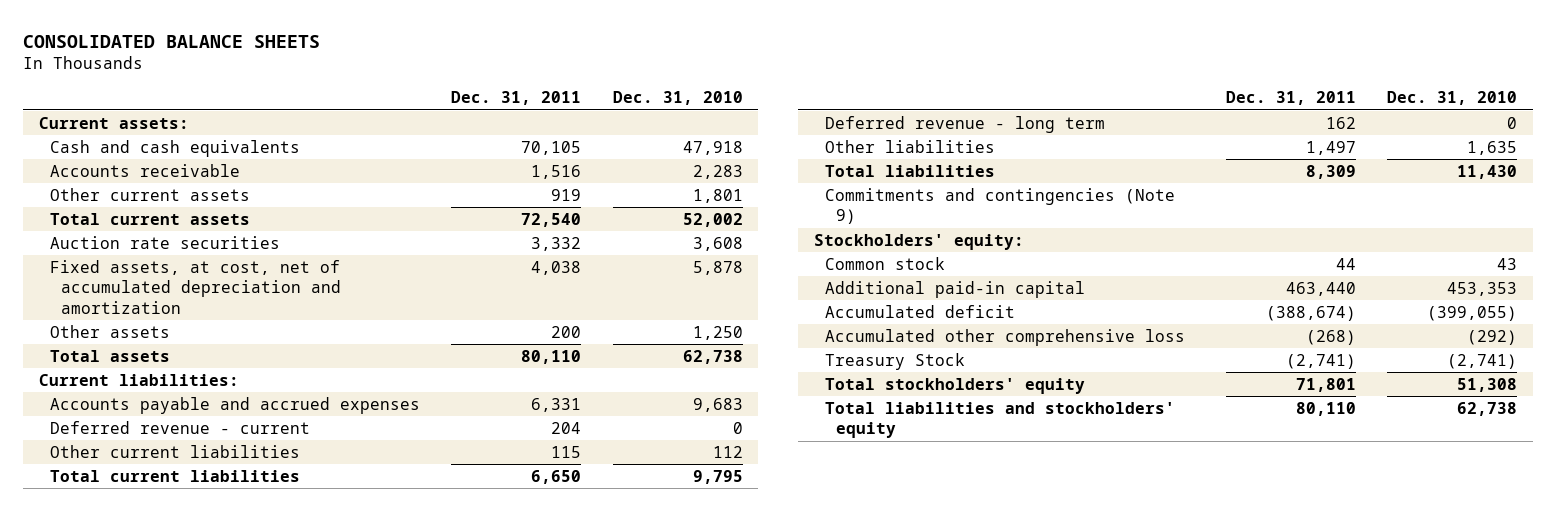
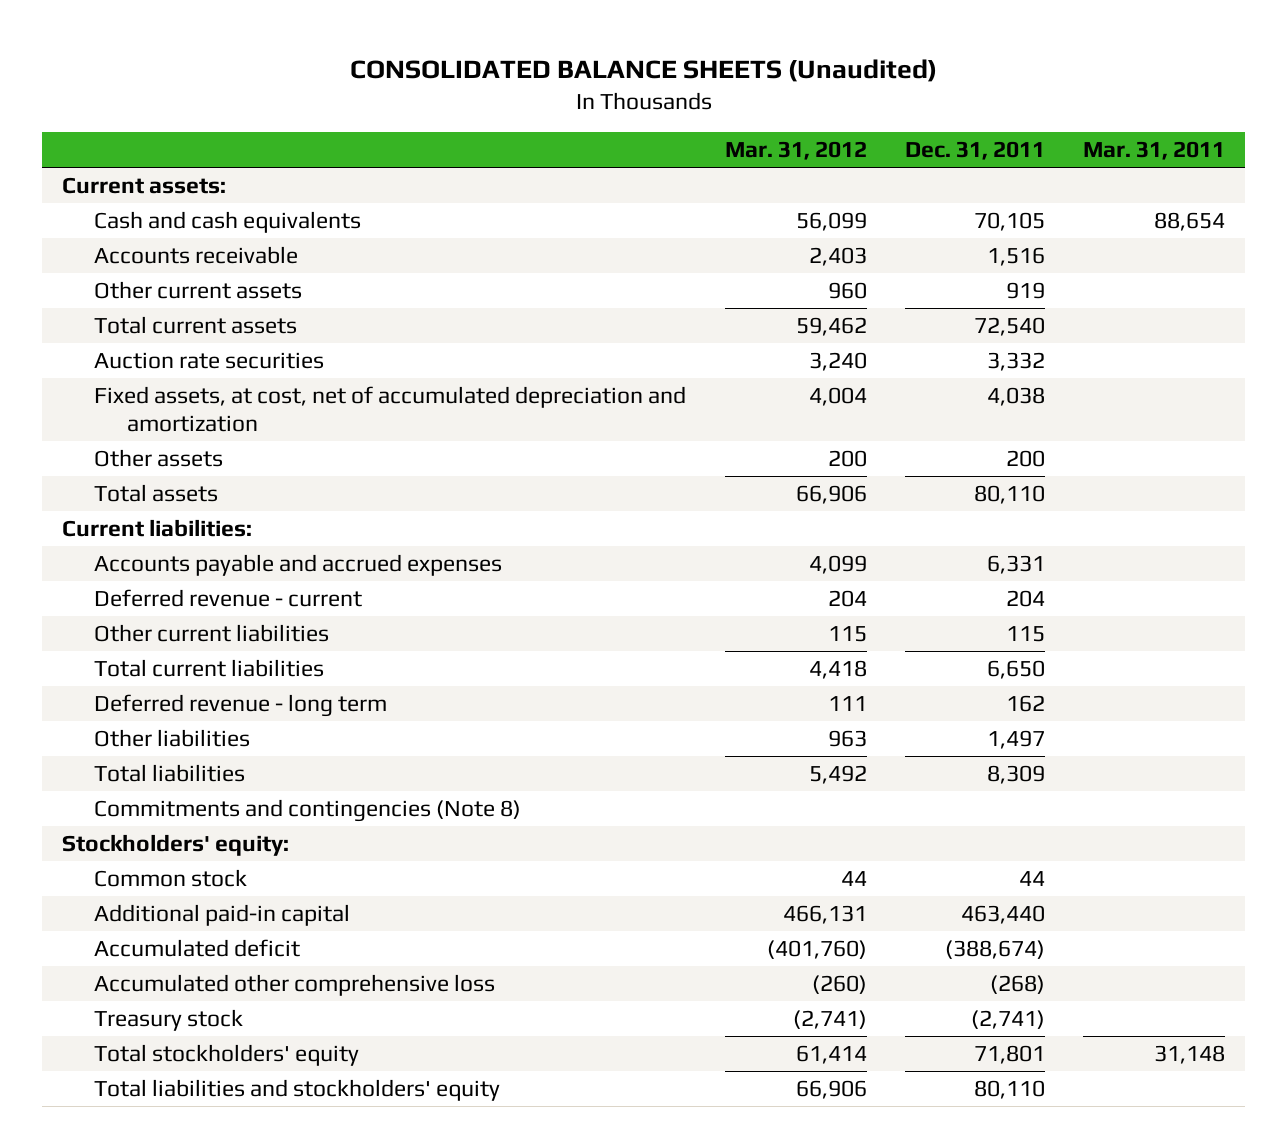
[23,34,321,48] CONSOLIDATED BALANCE SHEETS -> [349,59,937,83] CONSOLIDATED BALANCE SHEETS (Unaudited)
[612,91,743,106] Dec. 31, 2010 -> none
none -> [724,141,867,161] Mar. 31, 2012
none -> [1083,141,1226,161] Mar. 31, 2011
[824,187,1175,225] Commitments and contingencies (Note 9) -> [94,799,522,823] Commitments and contingencies (Note 8)
[824,352,965,370] Treasury Stock -> [94,1009,244,1032] Treasury stock

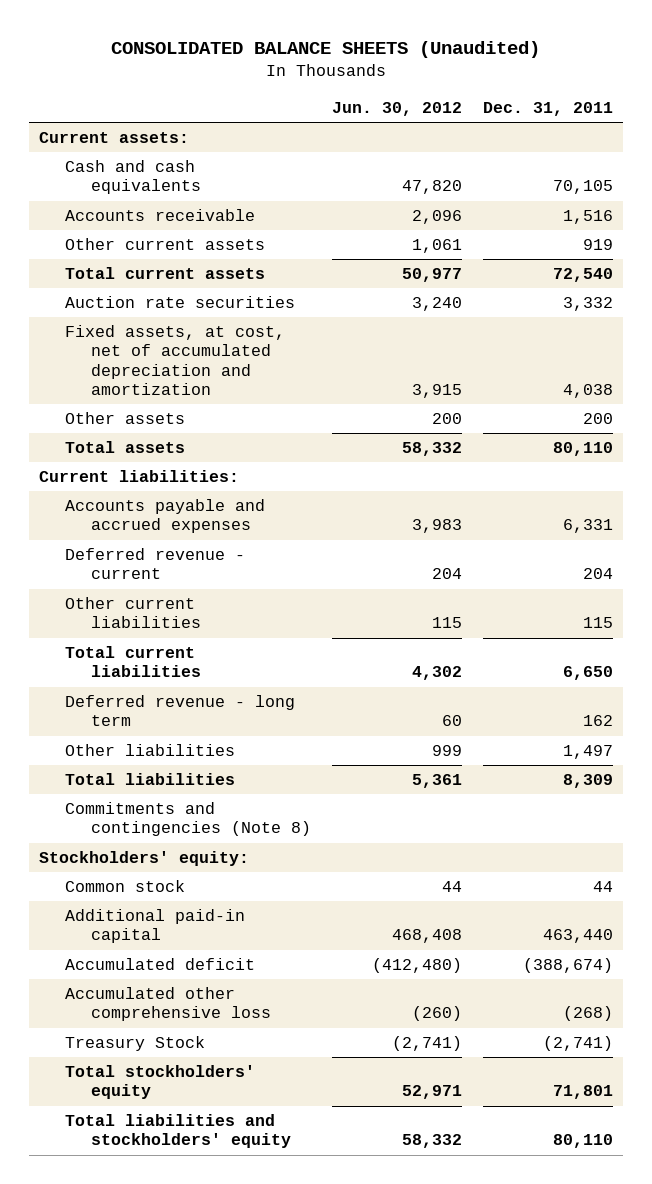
[724,141,867,161] Mar. 31, 2012 -> none
[1083,141,1226,161] Mar. 31, 2011 -> none
none -> [331,101,462,116] Jun. 30, 2012
[94,1009,244,1032] Treasury stock -> [65,1036,206,1052] Treasury Stock

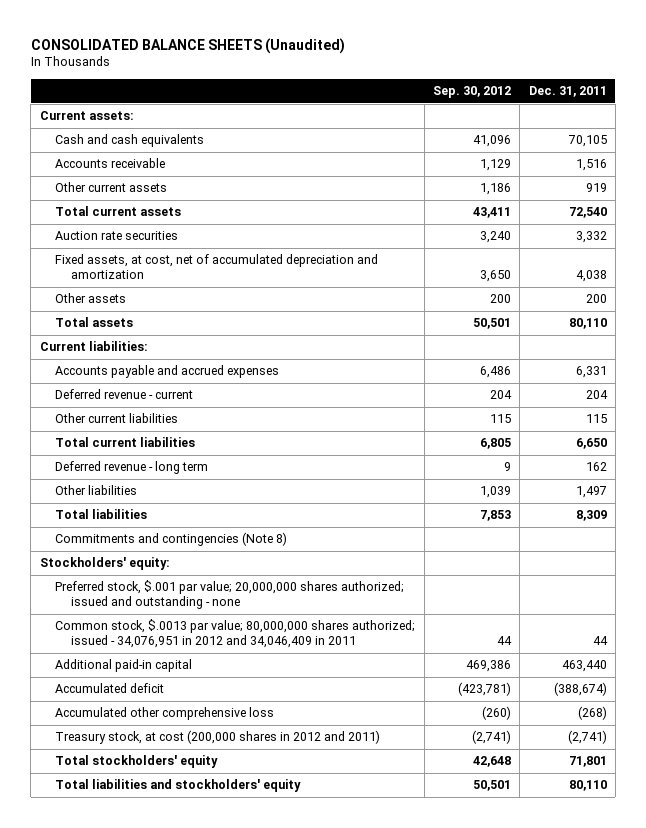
[331,101,462,116] Jun. 30, 2012 -> none
none -> [432,86,511,99] Sep. 30, 2012
none -> [55,580,405,610] Preferred stock, $.001 par value; 20,000,000 shares authorized; issued and outstanding - none
[65,880,186,893] Common stock -> [55,619,416,649] Common stock, $.0013 par value; 80,000,000 shares authorized; issued - 34,076,951 in 2012 and 34,046,409 in 2011
[65,1036,206,1052] Treasury Stock -> [55,730,381,745] Treasury stock, at cost (200,000 shares in 2012 and 2011)

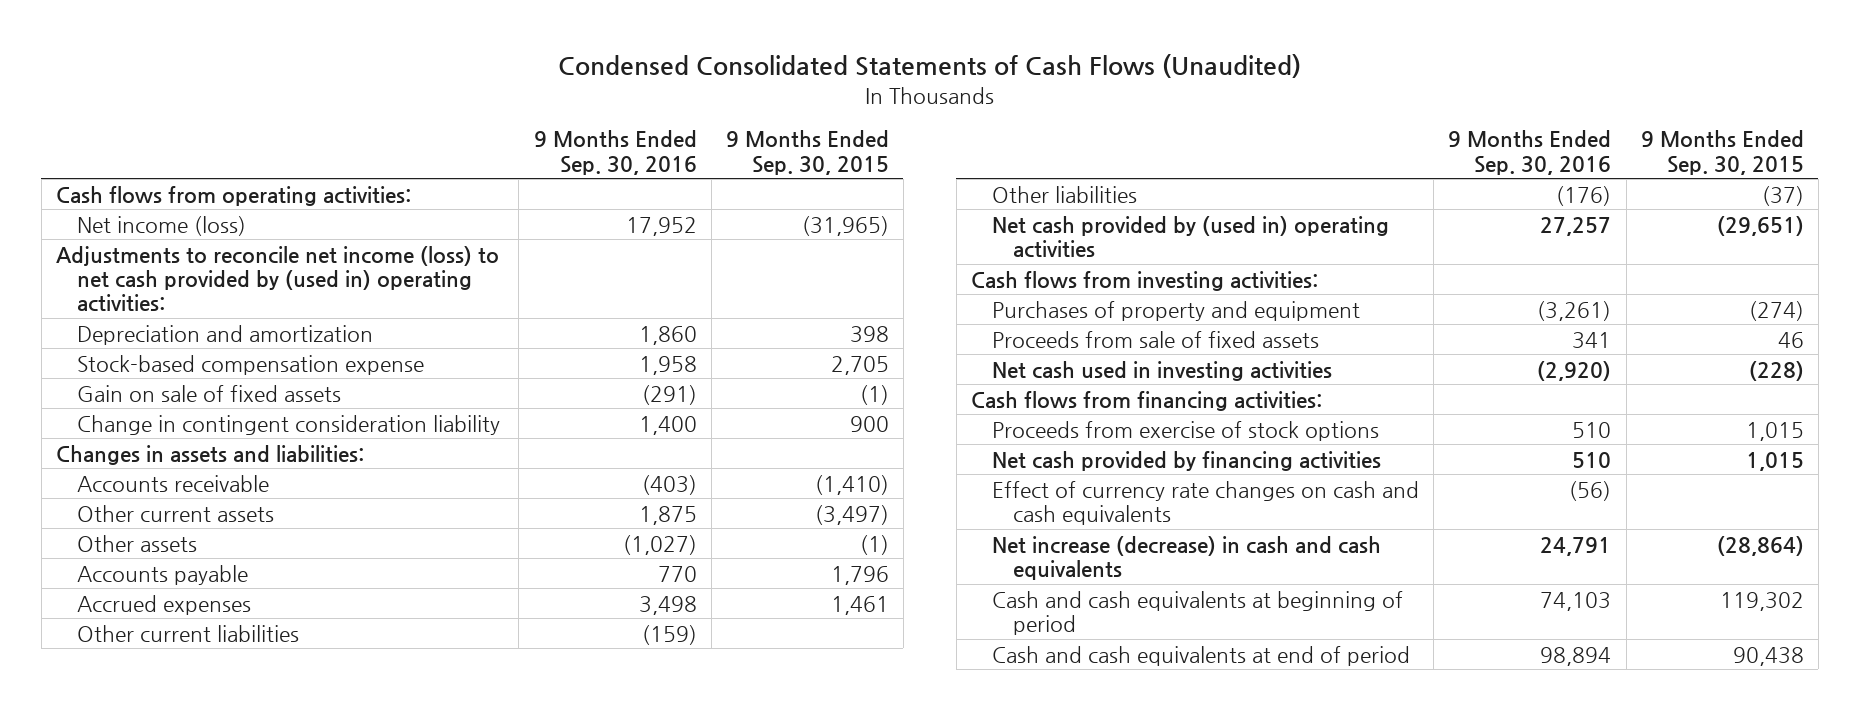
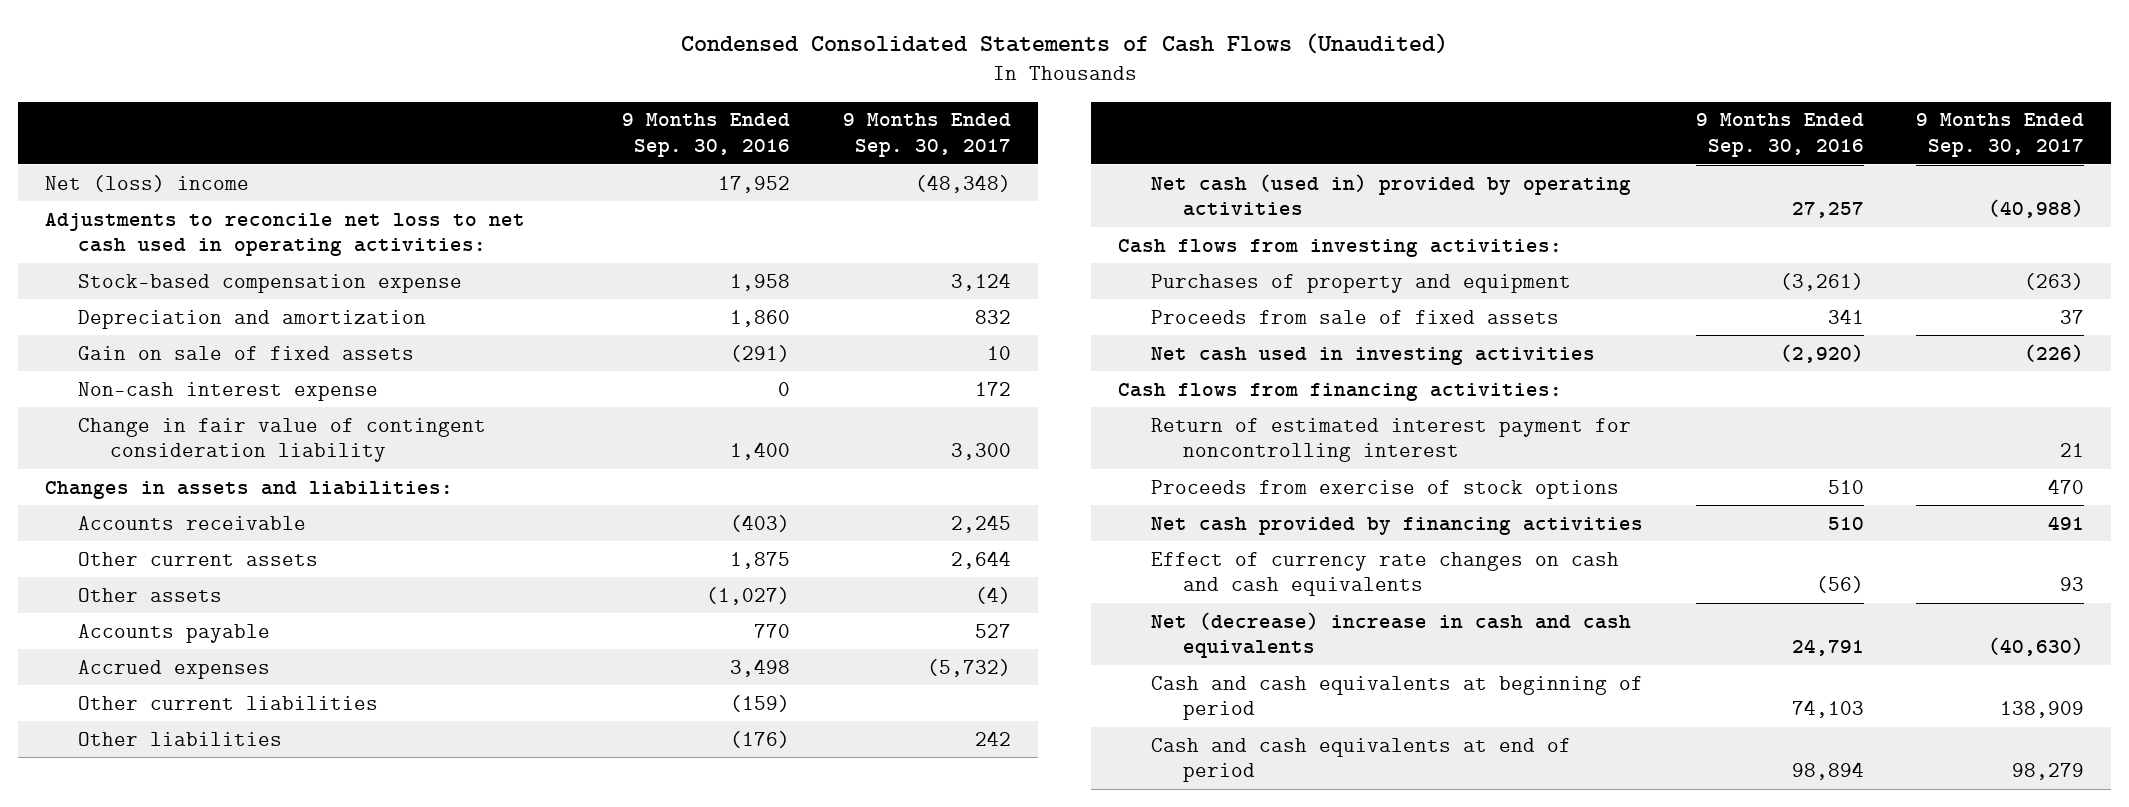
[725,130,889,175] 9 Months Ended Sep. 30, 2015 -> none
none -> [843,113,1012,157] 9 Months Ended Sep. 30, 2017
[56,185,412,206] Cash flows from operating activities: -> none
[77,215,247,236] Net income (loss) -> [44,174,249,192] Net (loss) income
[56,245,500,313] Adjustments to reconcile net income (loss) to net cash provided by (used in) operating activities: -> [44,212,525,257] Adjustments to reconcile net loss to net cash used in operating activities:
[77,324,374,345] Depreciation and amortization -> [77,309,426,329] Depreciation and amortization
none -> [77,381,378,401] Non-cash interest expense
[77,414,501,435] Change in contingent consideration liability -> [77,417,486,463] Change in fair value of contingent consideration liability
[992,215,1390,258] Net cash provided by (used in) operating activities -> [1150,173,1631,217] Net cash (used in) provided by operating activities
none -> [1150,417,1631,463] Return of estimated interest payment for noncontrolling interest
[992,535,1382,580] Net increase (decrease) in cash and cash equivalents -> [1150,611,1631,659] Net (decrease) increase in cash and cash equivalents

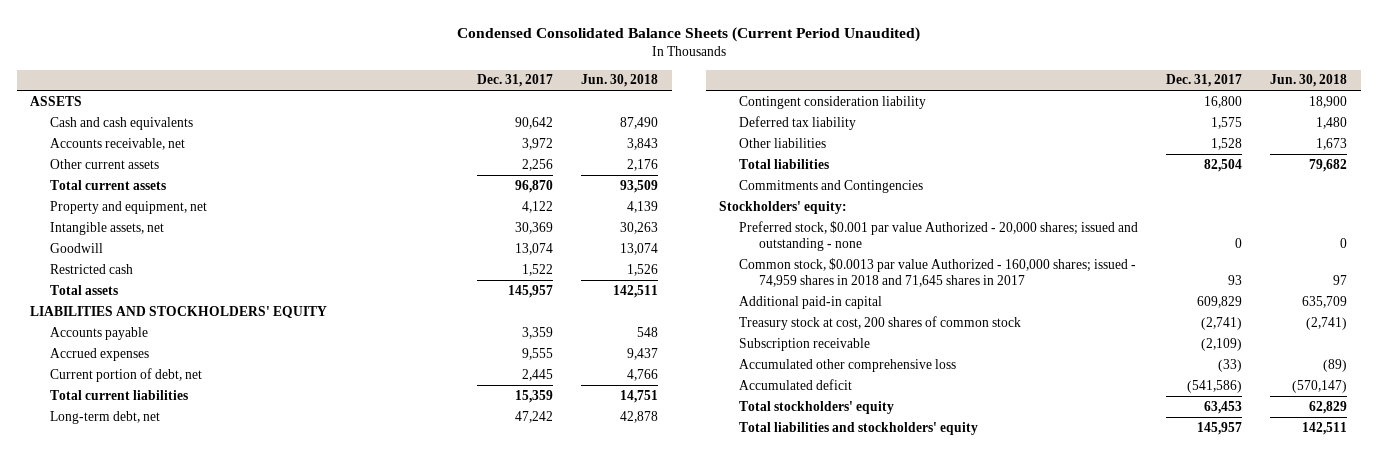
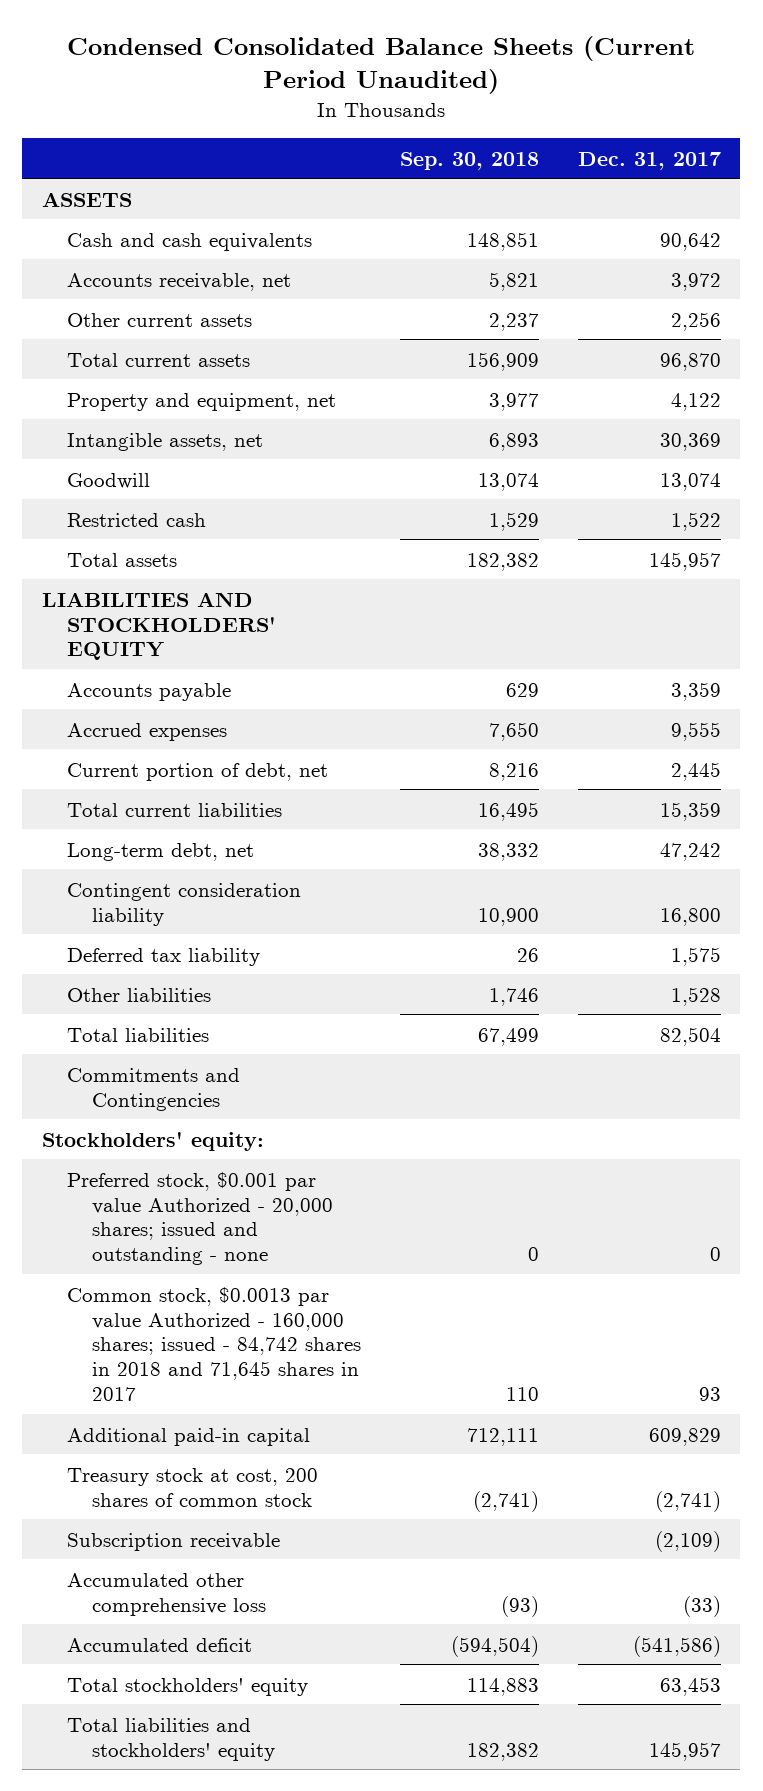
[580,74,658,88] Jun. 30, 2018 -> none
none -> [400,151,540,170] Sep. 30, 2018
[739,257,1137,287] Common stock, $0.0013 par value Authorized - 160,000 shares; issued - 74,959 shares in 2018 and 71,645 shares in 2017 -> [67,1286,362,1402] Common stock, $0.0013 par value Authorized - 160,000 shares; issued - 84,742 shares in 2018 and 71,645 shares in 2017

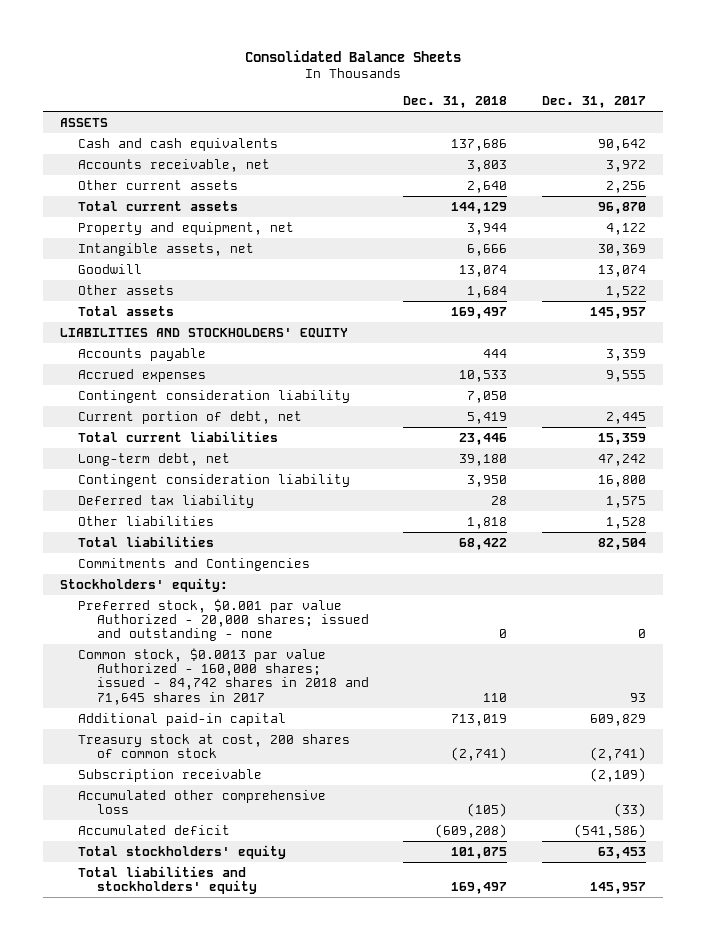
[67,36,696,95] Condensed Consolidated Balance Sheets (Current Period Unaudited) -> [244,49,461,62] Consolidated Balance Sheets
[400,151,540,170] Sep. 30, 2018 -> none
none -> [403,96,508,109] Dec. 31, 2018
[67,512,207,527] Restricted cash -> [78,284,175,295] Other assets
none -> [78,389,351,403] Contingent consideration liability

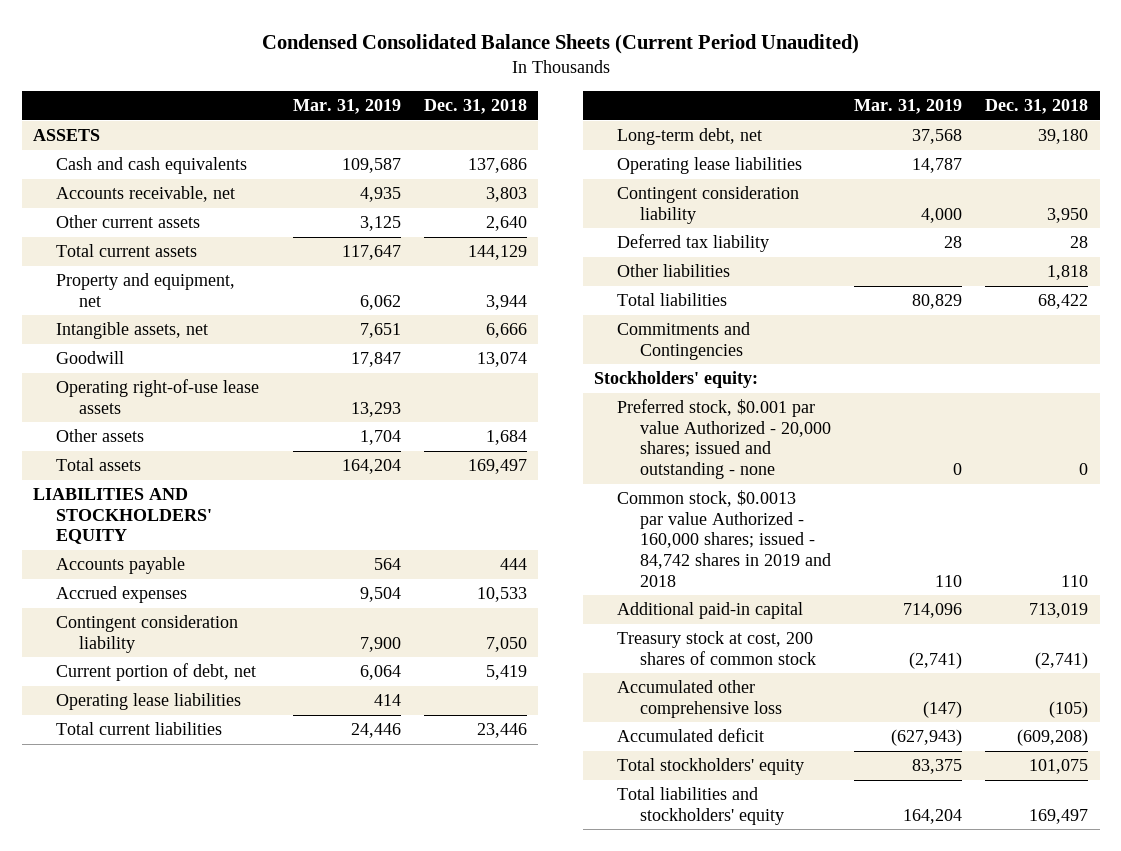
[244,49,461,62] Consolidated Balance Sheets -> [261,34,859,55] Condensed Consolidated Balance Sheets (Current Period Unaudited)
[541,96,646,109] Dec. 31, 2017 -> none
none -> [293,99,402,115] Mar. 31, 2019
none -> [56,379,260,414] Operating right-of-use lease assets
none -> [56,693,242,711] Operating lease liabilities
none -> [617,157,803,175] Operating lease liabilities
[78,647,370,705] Common stock, $0.0013 par value Authorized - 160,000 shares; issued - 84,742 shares in 2018 and 71,645 shares in 2017 -> [617,490,832,587] Common stock, $0.0013 par value Authorized - 160,000 shares; issued - 84,742 shares in 2019 and 2018
[78,768,263,782] Subscription receivable -> none

